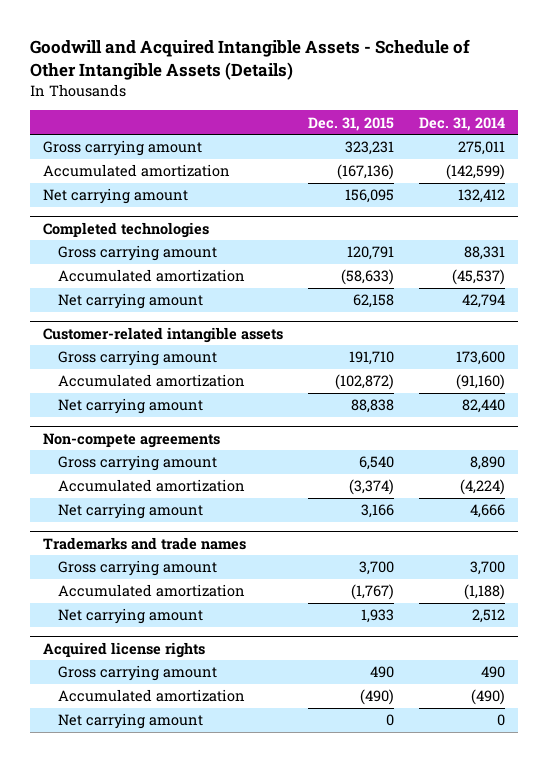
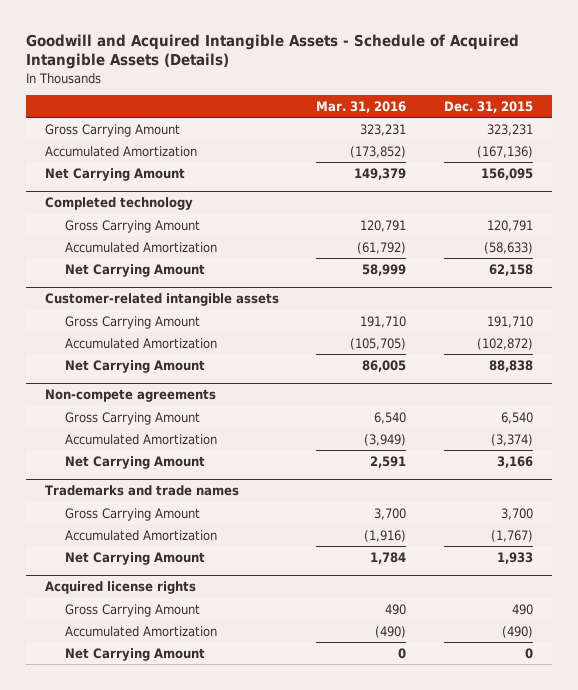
[30,38,471,80] Goodwill and Acquired Intangible Assets - Schedule of Other Intangible Assets (Details) -> [25,33,519,70] Goodwill and Acquired Intangible Assets - Schedule of Acquired Intangible Assets (Details)
[419,116,506,131] Dec. 31, 2014 -> none
none -> [316,101,407,114] Mar. 31, 2016
[42,140,202,157] Gross carrying amount -> [44,123,180,137] Gross Carrying Amount
[42,164,230,178] Accumulated amortization -> [44,145,197,157] Accumulated Amortization
[42,188,188,205] Net carrying amount -> [44,167,185,181] Net Carrying Amount
[42,221,209,238] Completed technologies -> [44,197,193,211] Completed technology
[57,245,217,262] Gross carrying amount -> [64,219,200,233] Gross Carrying Amount
[57,269,245,283] Accumulated amortization -> [64,241,217,253] Accumulated Amortization
[57,293,203,310] Net carrying amount -> [64,263,205,277] Net Carrying Amount
[57,350,217,367] Gross carrying amount -> [64,315,200,329] Gross Carrying Amount
[57,374,245,388] Accumulated amortization -> [64,337,217,349] Accumulated Amortization
[57,398,203,415] Net carrying amount -> [64,359,205,373] Net Carrying Amount
[57,455,217,472] Gross carrying amount -> [64,411,200,425] Gross Carrying Amount
[57,479,245,493] Accumulated amortization -> [64,433,217,445] Accumulated Amortization
[57,503,203,520] Net carrying amount -> [64,455,205,469] Net Carrying Amount
[57,560,217,577] Gross carrying amount -> [64,507,200,521] Gross Carrying Amount
[57,584,245,598] Accumulated amortization -> [64,529,217,541] Accumulated Amortization
[57,608,203,625] Net carrying amount -> [64,551,205,565] Net Carrying Amount
[57,665,217,682] Gross carrying amount -> [64,603,200,617] Gross Carrying Amount
[57,689,245,703] Accumulated amortization -> [64,625,217,637] Accumulated Amortization
[57,713,203,730] Net carrying amount -> [64,647,205,661] Net Carrying Amount

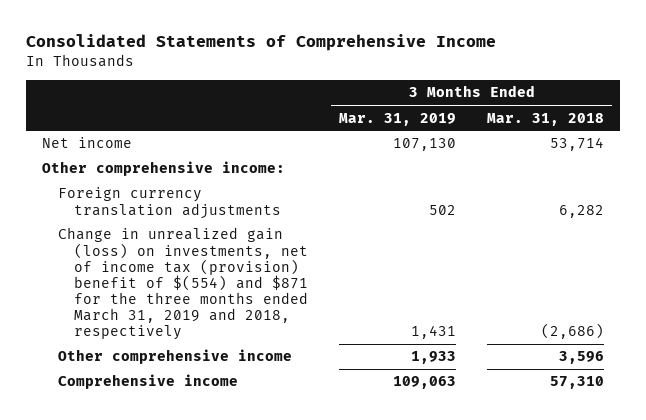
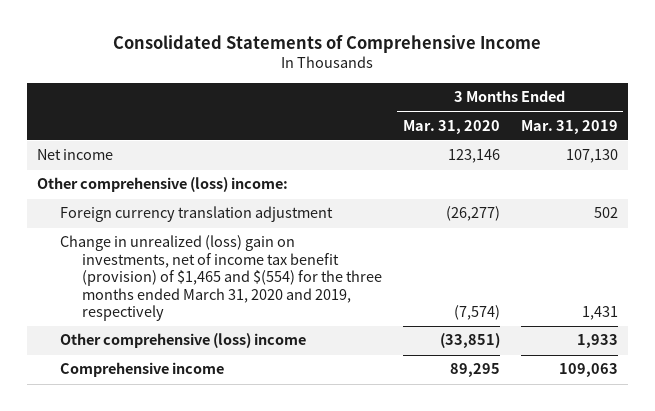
[487,112,605,126] Mar. 31, 2018 -> none
none -> [402,119,500,134] Mar. 31, 2020
[41,161,285,177] Other comprehensive income: -> [37,177,289,193] Other comprehensive (loss) income:
[57,187,282,219] Foreign currency translation adjustments -> [59,206,333,223] Foreign currency translation adjustment
[57,227,309,341] Change in unrealized gain (loss) on investments, net of income tax (provision) benefit of $(554) and $871 for the three months ended March 31, 2019 and 2018, respectively -> [59,235,382,322] Change in unrealized (loss) gain on investments, net of income tax benefit (provision) of $1,465 and $(554) for the three months ended March 31, 2020 and 2019, respectively
[57,349,292,365] Other comprehensive income -> [59,333,306,349] Other comprehensive (loss) income

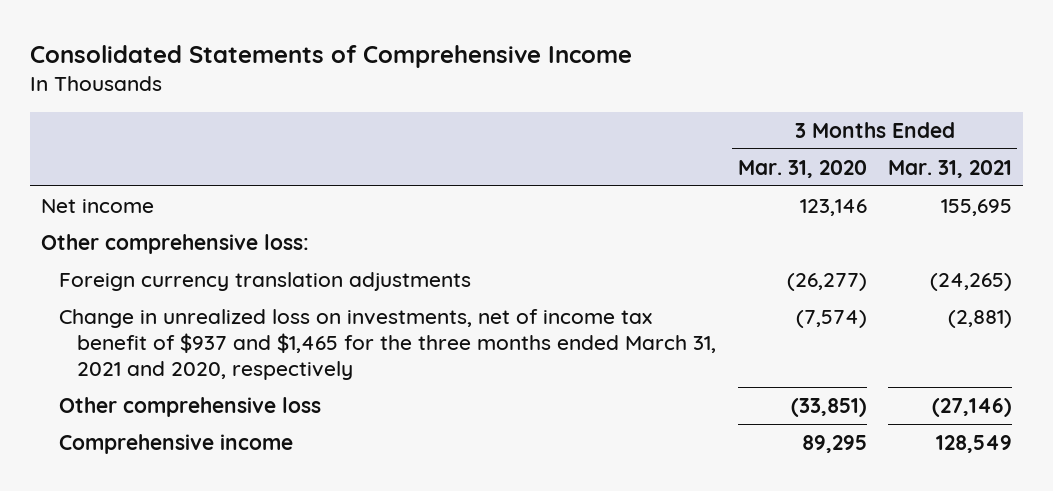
[520,119,618,134] Mar. 31, 2019 -> none
none -> [888,159,1013,178] Mar. 31, 2021
[37,177,289,193] Other comprehensive (loss) income: -> [40,233,309,254] Other comprehensive loss:
[59,206,333,223] Foreign currency translation adjustment -> [59,271,472,291] Foreign currency translation adjustments
[59,235,382,322] Change in unrealized (loss) gain on investments, net of income tax benefit (provision) of $1,465 and $(554) for the three months ended March 31, 2020 and 2019, respectively -> [59,308,717,380] Change in unrealized loss on investments, net of income tax benefit of $937 and $1,465 for the three months ended March 31, 2021 and 2020, respectively
[59,333,306,349] Other comprehensive (loss) income -> [59,396,322,417] Other comprehensive loss

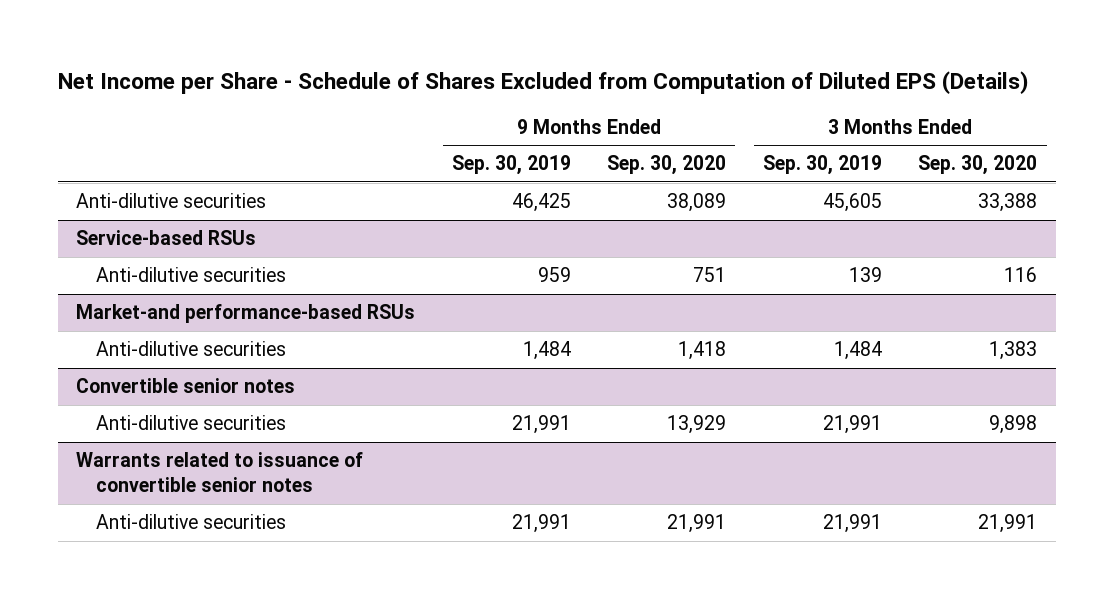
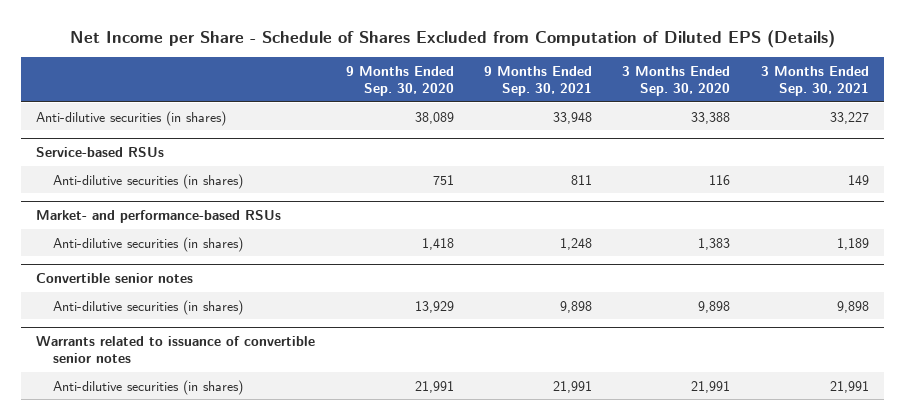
[451,155,571,176] Sep. 30, 2019 -> none
[762,155,882,176] Sep. 30, 2019 -> none
none -> [484,65,593,97] 9 Months Ended Sep. 30, 2021
none -> [760,65,869,97] 3 Months Ended Sep. 30, 2021
[76,193,267,209] Anti-dilutive securities -> [36,110,227,126] Anti-dilutive securities (in shares)
[96,267,287,283] Anti-dilutive securities -> [52,173,243,189] Anti-dilutive securities (in shares)
[76,304,416,324] Market-and performance-based RSUs -> [36,210,282,224] Market- and performance-based RSUs
[96,341,287,357] Anti-dilutive securities -> [52,236,243,252] Anti-dilutive securities (in shares)
[96,415,287,431] Anti-dilutive securities -> [52,299,243,315] Anti-dilutive securities (in shares)
[96,514,287,530] Anti-dilutive securities -> [52,379,243,395] Anti-dilutive securities (in shares)

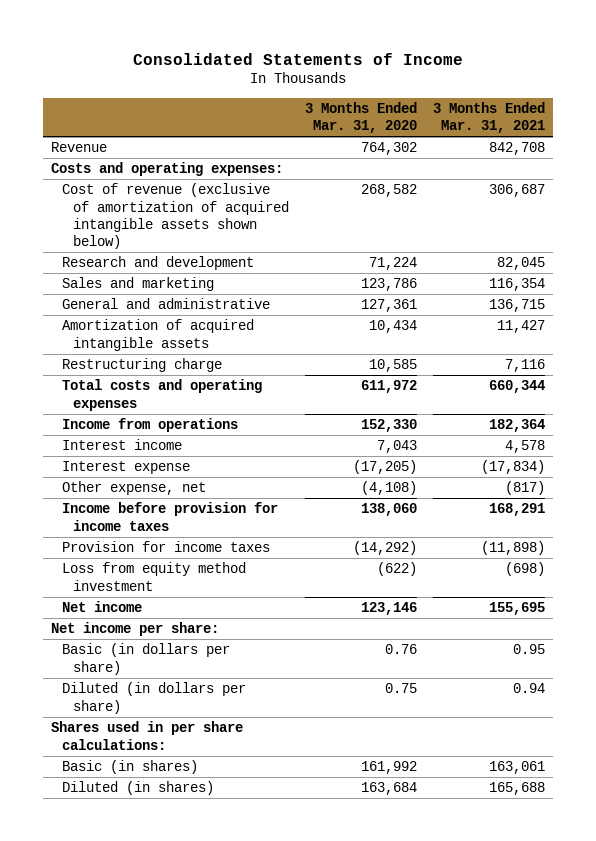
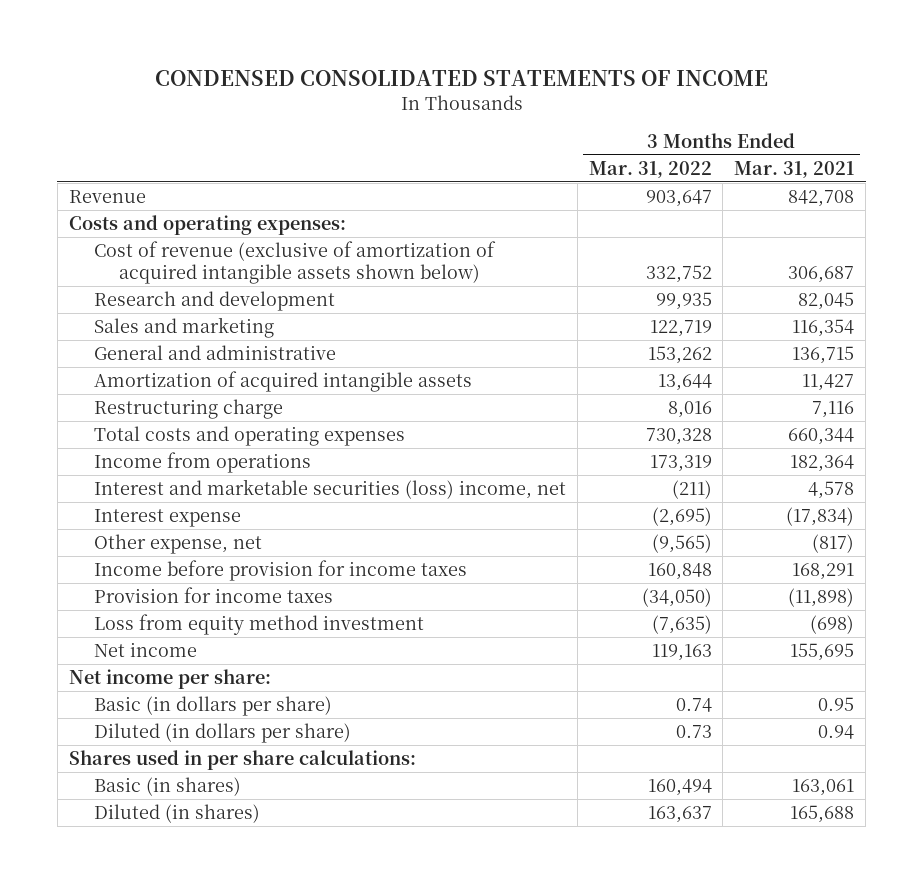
[133,52,464,65] Consolidated Statements of Income -> [154,69,768,86] CONDENSED CONSOLIDATED STATEMENTS OF INCOME
[305,101,418,134] 3 Months Ended Mar. 31, 2020 -> none
none -> [588,161,712,179] Mar. 31, 2022
[61,439,182,451] Interest income -> [93,479,566,500] Interest and marketable securities (loss) income, net

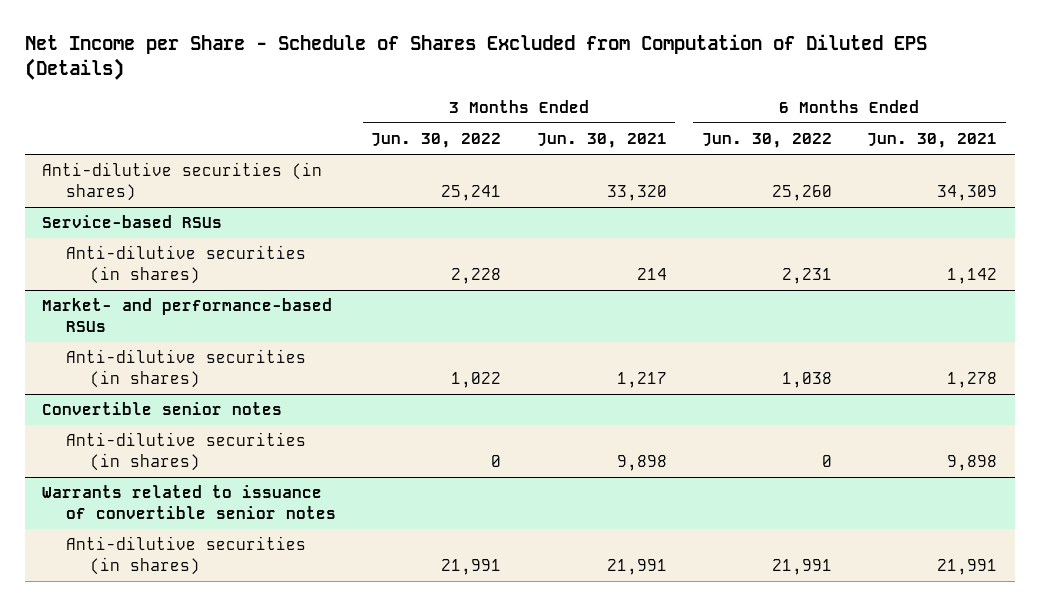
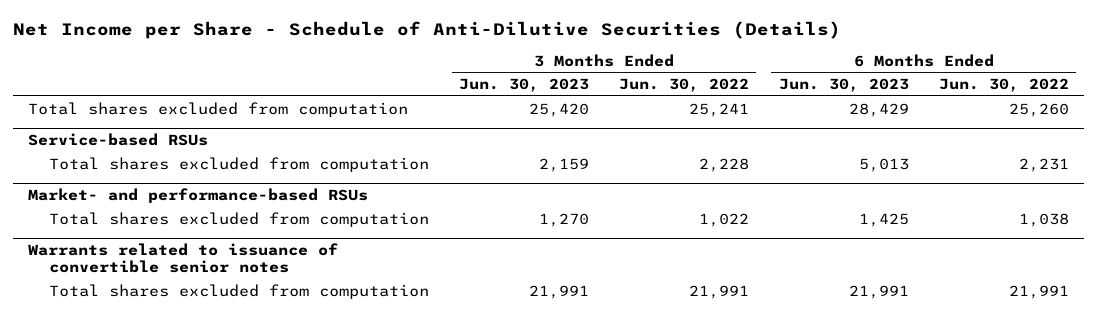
[24,33,927,80] Net Income per Share - Schedule of Shares Excluded from Computation of Diluted EPS (Details) -> [12,20,841,39] Net Income per Share - Schedule of Anti-Dilutive Securities (Details)
[536,133,667,149] Jun. 30, 2021 -> none
[867,133,998,149] Jun. 30, 2021 -> none
none -> [459,78,590,93] Jun. 30, 2023
none -> [778,78,909,93] Jun. 30, 2023
[42,162,323,202] Anti-dilutive securities (in shares) -> [27,101,408,117] Total shares excluded from computation
[66,245,307,285] Anti-dilutive securities (in shares) -> [49,156,430,172] Total shares excluded from computation
[42,402,283,416] Convertible senior notes -> none
[66,432,307,472] Anti-dilutive securities (in shares) -> none
[66,349,307,389] Anti-dilutive securities (in shares) -> [49,211,430,227] Total shares excluded from computation
[66,536,307,576] Anti-dilutive securities (in shares) -> [49,283,430,299] Total shares excluded from computation

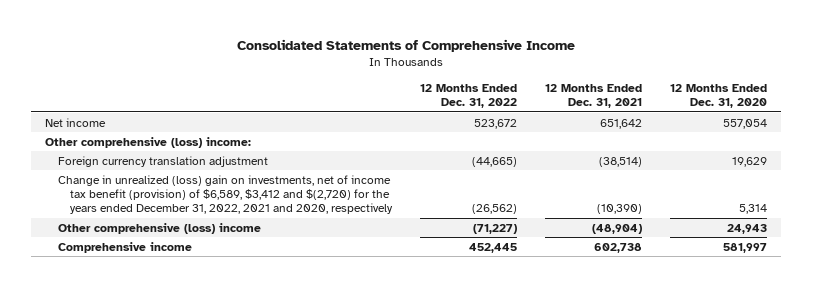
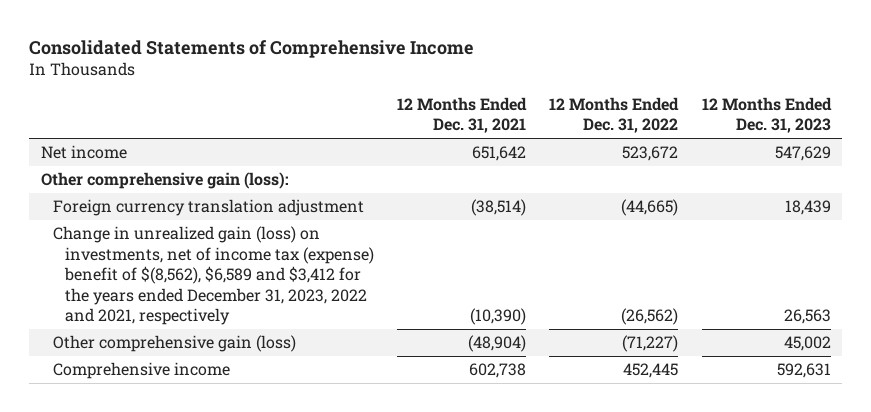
[670,83,768,109] 12 Months Ended Dec. 31, 2020 -> none
none -> [701,97,832,134] 12 Months Ended Dec. 31, 2023
[45,136,252,148] Other comprehensive (loss) income: -> [40,172,289,190] Other comprehensive gain (loss):
[57,174,394,215] Change in unrealized (loss) gain on investments, net of income tax benefit (provision) of $6,589, $3,412 and $(2,720) for the years ended December 31, 2022, 2021 and 2020, respectively -> [52,226,375,326] Change in unrealized gain (loss) on investments, net of income tax (expense) benefit of $(8,562), $6,589 and $3,412 for the years ended December 31, 2023, 2022 and 2021, respectively
[57,222,261,234] Other comprehensive (loss) income -> [52,335,296,353] Other comprehensive gain (loss)

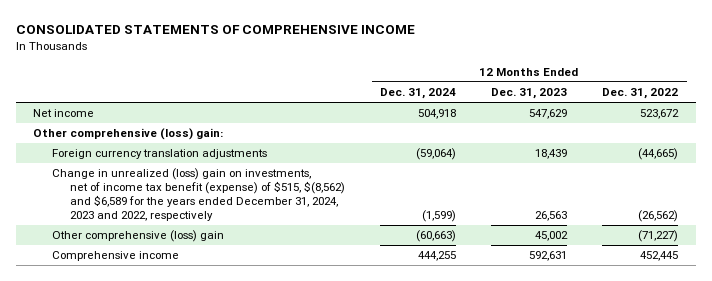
[29,39,475,58] Consolidated Statements of Comprehensive Income -> [16,25,416,35] CONSOLIDATED STATEMENTS OF COMPREHENSIVE INCOME
[397,97,528,134] 12 Months Ended Dec. 31, 2021 -> none
none -> [380,88,457,100] Dec. 31, 2024
[40,172,289,190] Other comprehensive gain (loss): -> [33,128,224,141] Other comprehensive (loss) gain:
[52,199,364,217] Foreign currency translation adjustment -> [51,149,267,160] Foreign currency translation adjustments
[52,226,375,326] Change in unrealized gain (loss) on investments, net of income tax (expense) benefit of $(8,562), $6,589 and $3,412 for the years ended December 31, 2023, 2022 and 2021, respectively -> [51,168,346,222] Change in unrealized (loss) gain on investments, net of income tax benefit (expense) of $515, $(8,562) and $6,589 for the years ended December 31, 2024, 2023 and 2022, respectively
[52,335,296,353] Other comprehensive gain (loss) -> [51,230,224,243] Other comprehensive (loss) gain

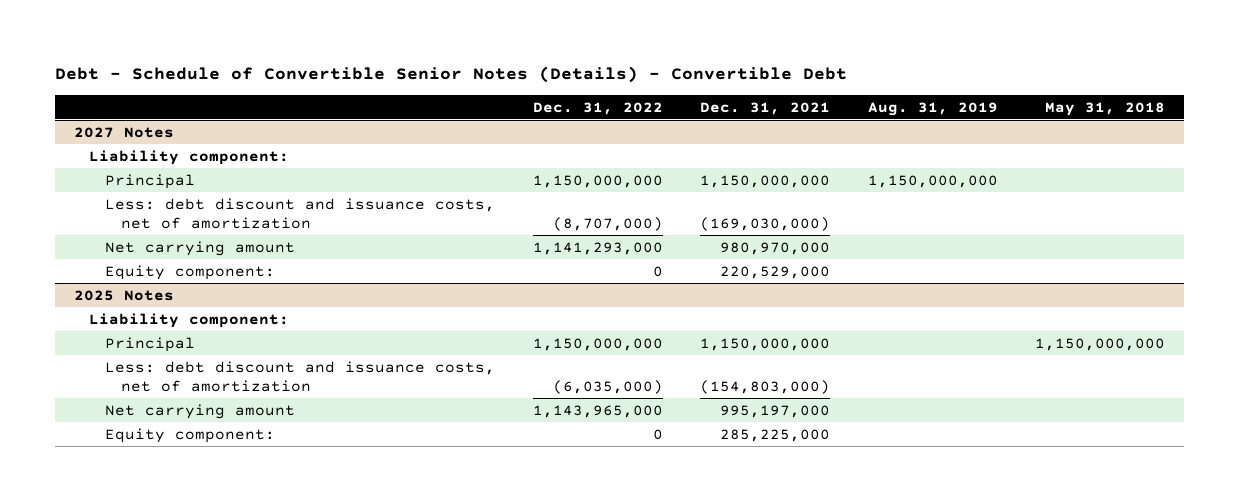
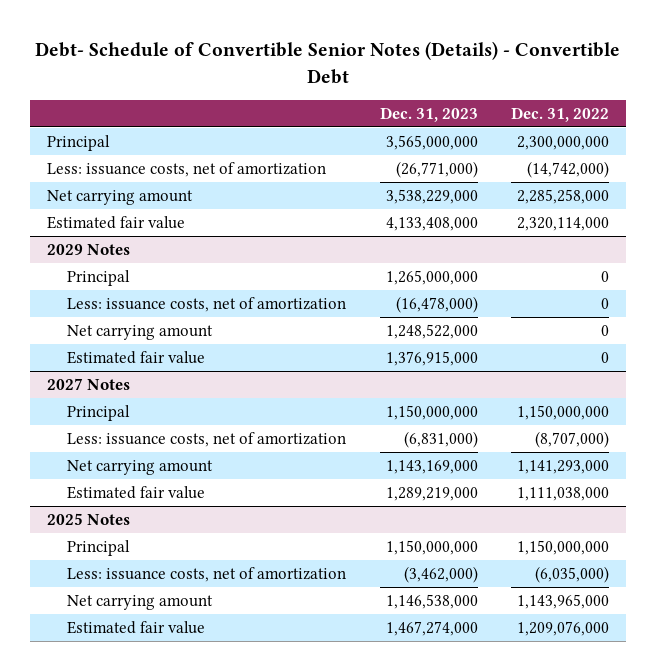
[54,66,847,84] Debt - Schedule of Convertible Senior Notes (Details) - Convertible Debt -> [35,41,621,84] Debt- Schedule of Convertible Senior Notes (Details) - Convertible Debt
[700,101,831,115] Dec. 31, 2021 -> none
[867,101,998,116] Aug. 31, 2019 -> none
[1045,101,1166,116] May 31, 2018 -> none
none -> [379,106,478,122] Dec. 31, 2023
none -> [46,134,110,151] Principal
none -> [46,161,326,177] Less: issuance costs, net of amortization
none -> [46,189,193,205] Net carrying amount
none -> [46,215,185,229] Estimated fair value
none -> [46,243,130,255] 2029 Notes
none -> [67,269,131,286] Principal
none -> [67,296,347,312] Less: issuance costs, net of amortization
none -> [67,324,214,340] Net carrying amount
none -> [67,350,206,364] Estimated fair value
[89,149,290,165] Liability component: -> none
[105,197,496,229] Less: debt discount and issuance costs, net of amortization -> [67,431,347,447] Less: issuance costs, net of amortization
[105,264,276,280] Equity component: -> none
none -> [67,485,206,499] Estimated fair value
[89,312,290,328] Liability component: -> none
[105,360,496,392] Less: debt discount and issuance costs, net of amortization -> [67,566,347,582] Less: issuance costs, net of amortization
[105,427,276,443] Equity component: -> none
none -> [67,620,206,634] Estimated fair value

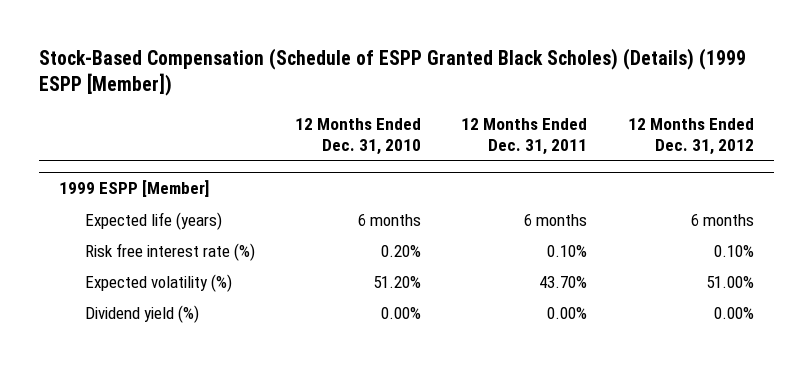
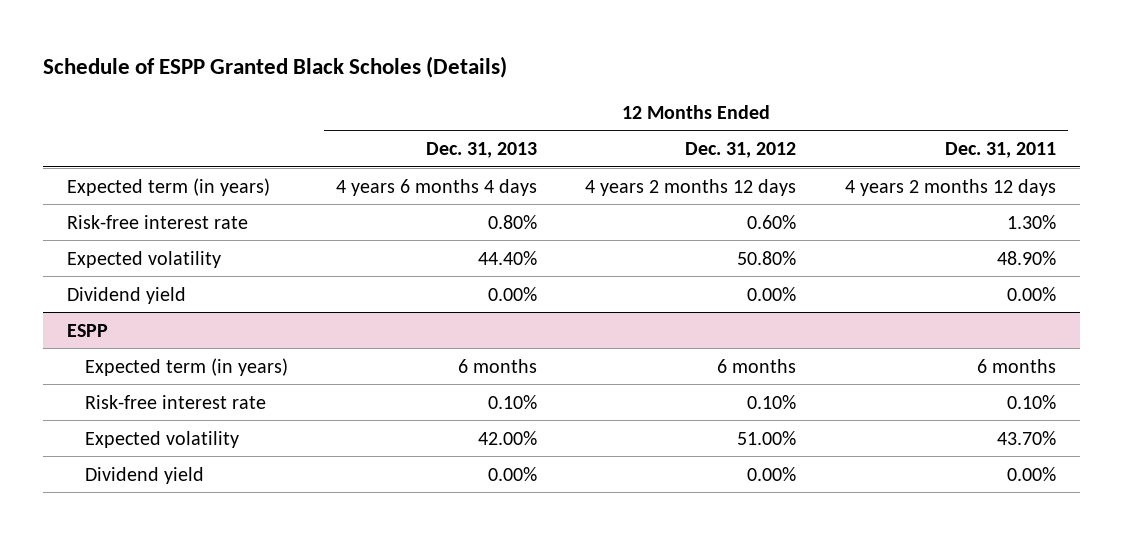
[38,47,746,97] Stock-Based Compensation (Schedule of ESPP Granted Black Scholes) (Details) (1999 ESPP [Member]) -> [42,56,507,79] Schedule of ESPP Granted Black Scholes (Details)
[295,117,422,156] 12 Months Ended Dec. 31, 2010 -> none
none -> [426,141,538,158] Dec. 31, 2013
[58,180,209,198] 1999 ESPP [Member] -> none
[84,211,222,230] Expected life (years) -> [67,177,271,196] Expected term (in years)
[524,213,588,226] 6 months -> [844,178,1056,196] 4 years 2 months 12 days
[690,213,754,226] 6 months -> [585,178,797,196] 4 years 2 months 12 days
[84,242,255,261] Risk free interest rate (%) -> [67,214,249,229] Risk-free interest rate
[547,244,588,257] 0.10% -> [1006,214,1056,229] 1.30%
[713,244,754,257] 0.10% -> [747,214,797,229] 0.60%
[84,273,232,292] Expected volatility (%) -> [67,250,222,268] Expected volatility
[539,275,588,288] 43.70% -> [996,250,1056,265] 48.90%
[705,275,754,288] 51.00% -> [737,250,797,265] 50.80%
[84,304,199,323] Dividend yield (%) -> [67,286,187,304] Dividend yield
none -> [67,323,109,337] ESPP
none -> [84,357,288,376] Expected term (in years)
none -> [84,394,266,409] Risk-free interest rate
none -> [84,430,239,448] Expected volatility
none -> [84,466,204,484] Dividend yield

